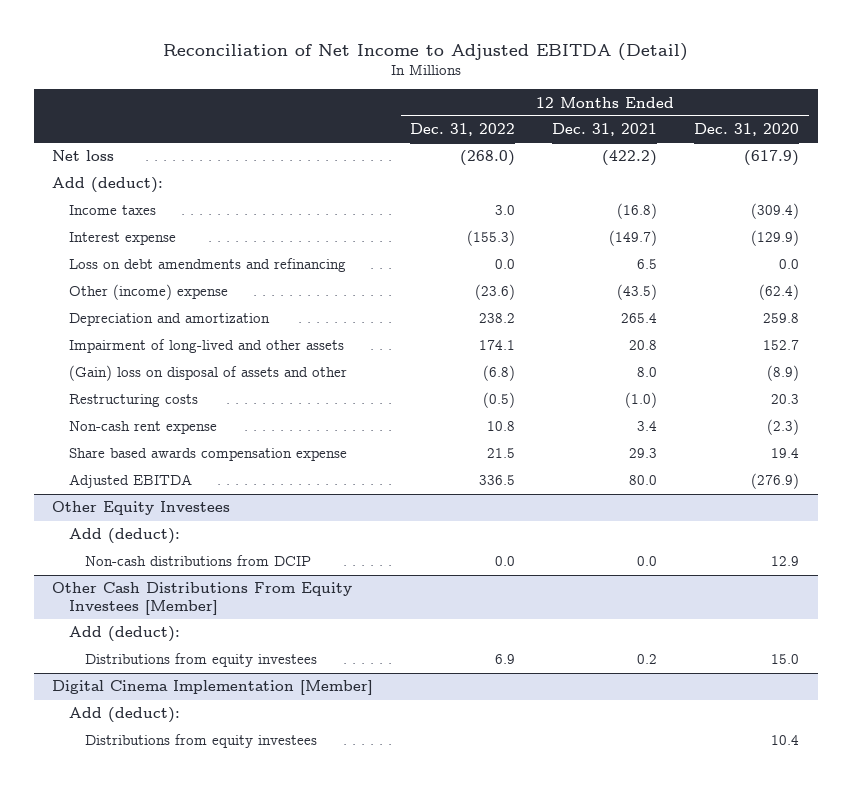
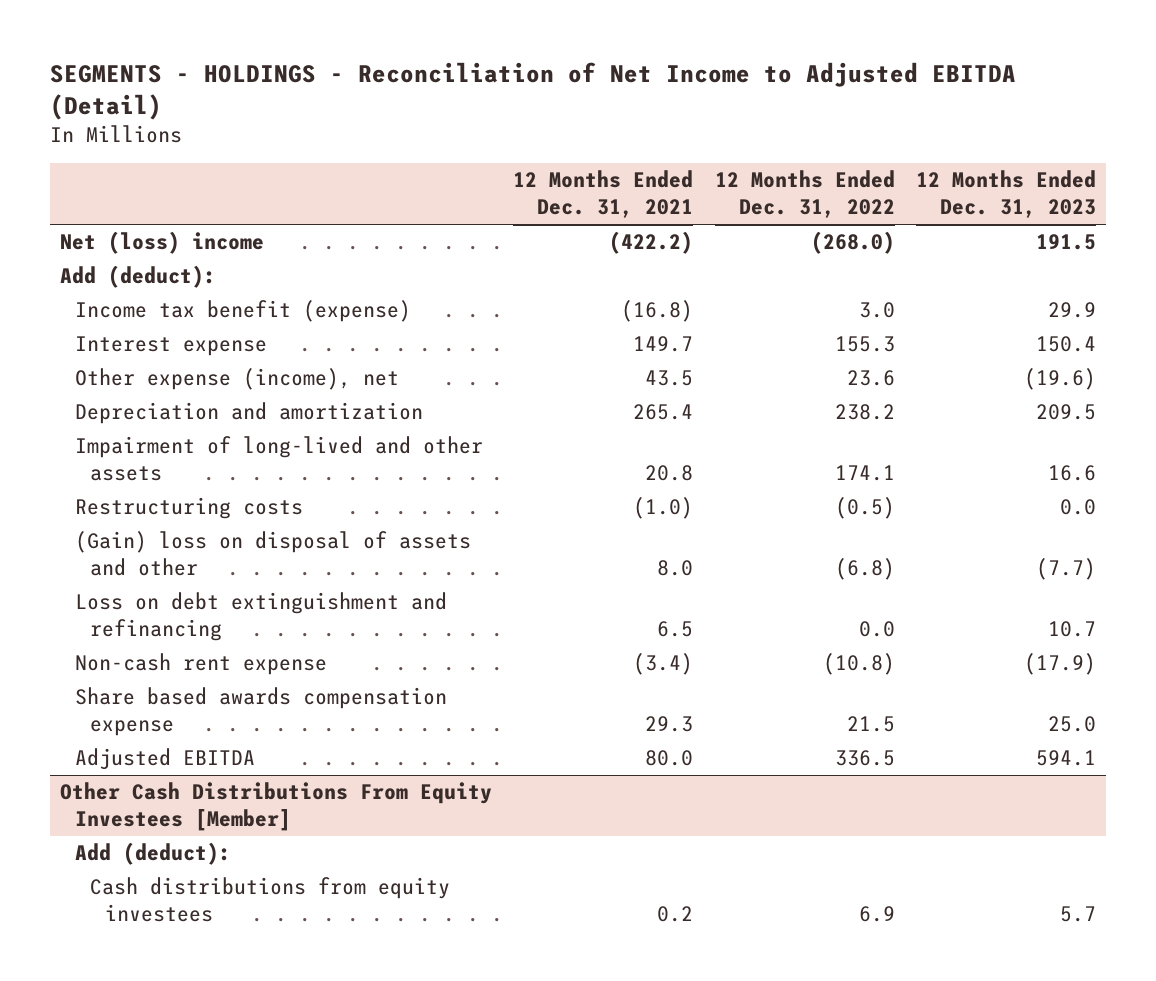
[162,42,688,61] Reconciliation of Net Income to Adjusted EBITDA (Detail) -> [49,61,1016,121] SEGMENTS - HOLDINGS - Reconciliation of Net Income to Adjusted EBITDA (Detail)
[694,123,800,137] Dec. 31, 2020 -> none
none -> [915,170,1096,219] 12 Months Ended Dec. 31, 2023
[52,150,115,162] Net loss -> [60,231,265,255] Net (loss) income
[68,258,346,273] Loss on debt amendments and refinancing -> none
[68,205,156,216] Income taxes -> [75,300,412,323] Income tax benefit (expense)
[467,230,516,247] (155.3) -> [834,336,895,353] 155.3
[609,230,658,247] (149.7) -> [633,336,694,353] 149.7
[68,284,228,301] Other (income) expense -> [75,368,400,391] Other expense (income), net
[475,284,516,301] (23.6) -> [846,370,895,387] 23.6
[617,284,658,301] (43.5) -> [645,370,694,387] 43.5
[68,365,347,382] (Gain) loss on disposal of assets and other -> [75,531,472,577] (Gain) loss on disposal of assets and other
none -> [75,592,448,642] Loss on debt extinguishment and refinancing
[487,421,516,432] 10.8 -> [822,653,895,676] (10.8)
[637,421,658,432] 3.4 -> [633,653,694,676] (3.4)
[52,501,231,516] Other Equity Investees -> none
[68,528,180,545] Add (deduct): -> none
[84,555,311,567] Non-cash distributions from DCIP -> none
[52,680,374,696] Digital Cinema Implementation [Member] -> none
[68,707,180,724] Add (deduct): -> none
[84,734,317,749] Distributions from equity investees -> none
[84,653,317,668] Distributions from equity investees -> [90,877,451,923] Cash distributions from equity investees

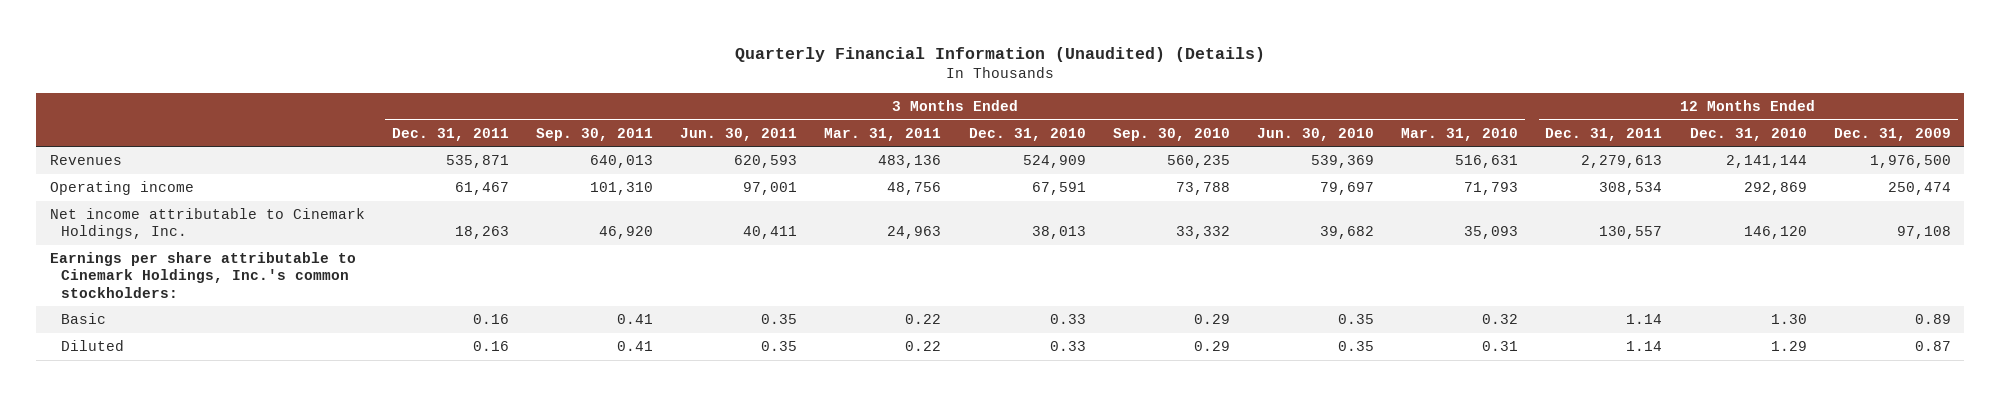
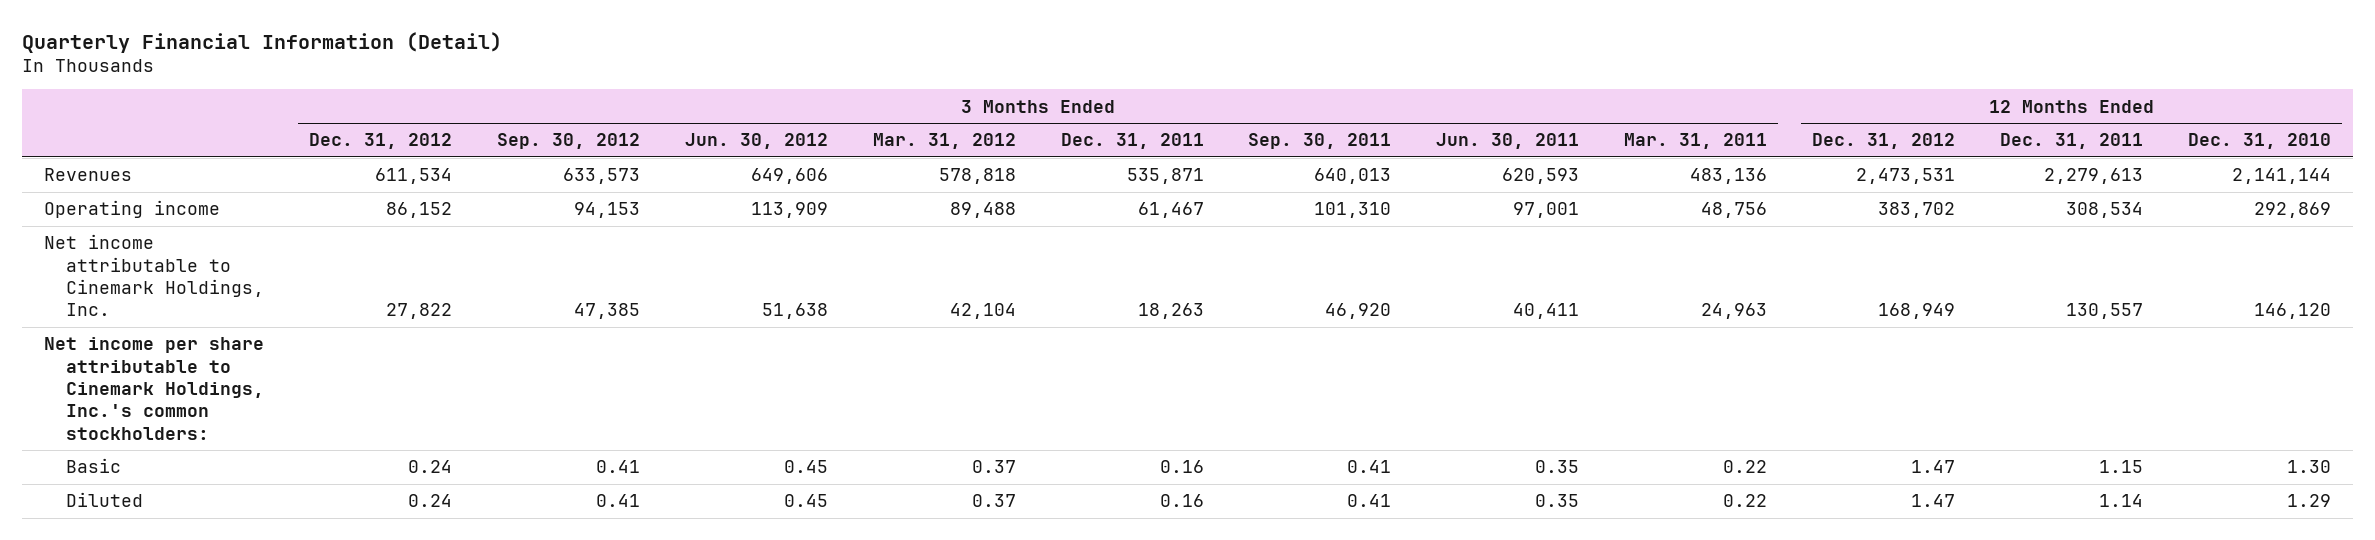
[735,46,1266,62] Quarterly Financial Information (Unaudited) (Details) -> [21,31,502,53] Quarterly Financial Information (Detail)
[968,127,1086,141] Dec. 31, 2010 -> none
[1112,127,1230,141] Sep. 30, 2010 -> none
[1256,127,1374,141] Jun. 30, 2010 -> none
[1401,127,1519,141] Mar. 31, 2010 -> none
[1833,127,1951,141] Dec. 31, 2009 -> none
none -> [309,133,453,150] Dec. 31, 2012
none -> [496,133,640,150] Sep. 30, 2012
none -> [684,133,828,150] Jun. 30, 2012
none -> [872,133,1016,150] Mar. 31, 2012
none -> [1812,133,1956,150] Dec. 31, 2012
[49,252,356,298] Earnings per share attributable to Cinemark Holdings, Inc.'s common stockholders: -> [44,337,265,440] Net income per share attributable to Cinemark Holdings, Inc.'s common stockholders:
[1626,314,1663,325] 1.14 -> [2099,460,2144,474] 1.15

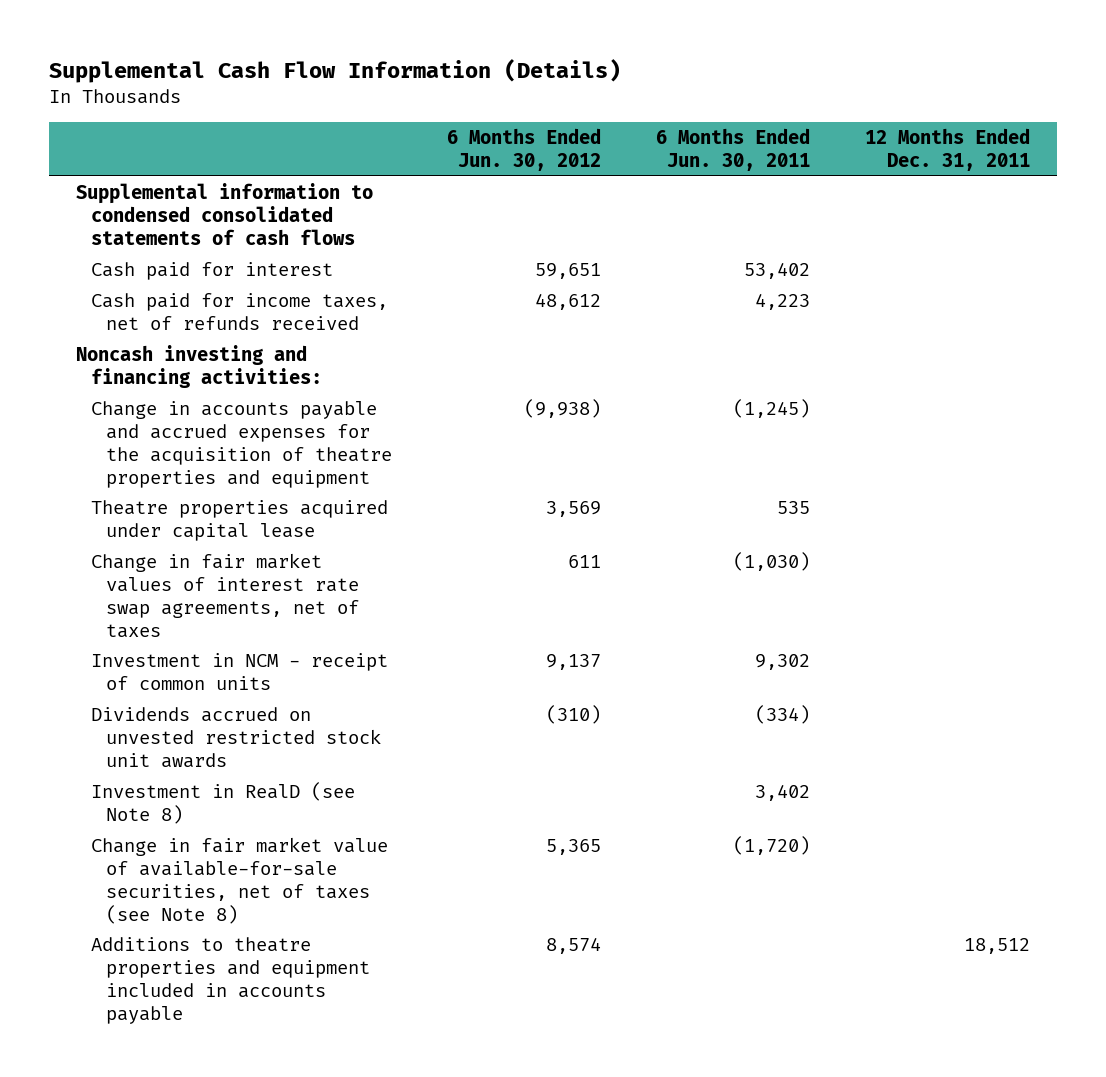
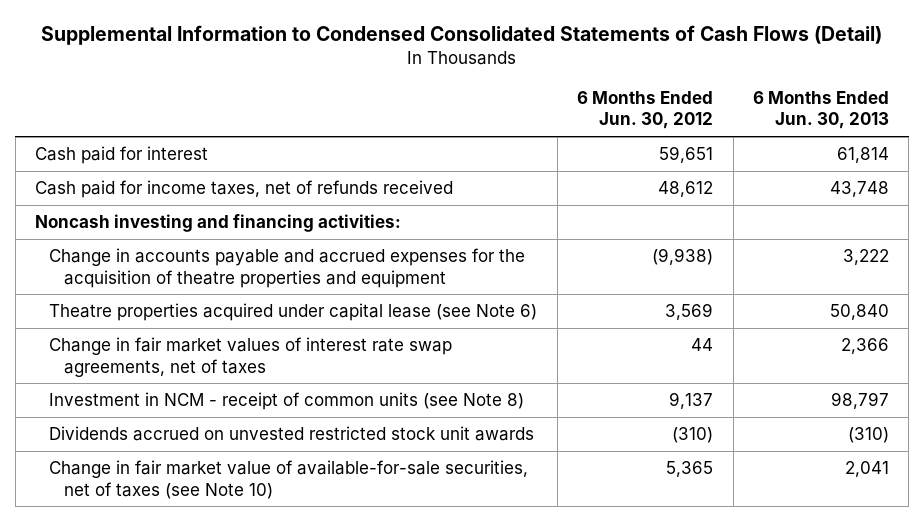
[48,59,621,84] Supplemental Cash Flow Information (Details) -> [41,25,883,46] Supplemental Information to Condensed Consolidated Statements of Cash Flows (Detail)
[655,127,810,171] 6 Months Ended Jun. 30, 2011 -> none
[864,127,1030,171] 12 Months Ended Dec. 31, 2011 -> none
none -> [752,90,889,130] 6 Months Ended Jun. 30, 2013
[76,183,374,245] Supplemental information to condensed consolidated statements of cash flows -> none
[91,500,389,541] Theatre properties acquired under capital lease -> [49,303,538,322] Theatre properties acquired under capital lease (see Note 6)
[567,555,601,569] 611 -> [691,338,714,352] 44
[91,653,389,690] Investment in NCM - receipt of common units -> [49,392,525,411] Investment in NCM - receipt of common units (see Note 8)
[91,782,356,824] Investment in RealD (see Note 8) -> none
[91,937,370,1024] Additions to theatre properties and equipment included in accounts payable -> none
[91,837,389,924] Change in fair market value of available-for-sale securities, net of taxes (see Note 8) -> [49,460,529,499] Change in fair market value of available-for-sale securities, net of taxes (see Note 10)

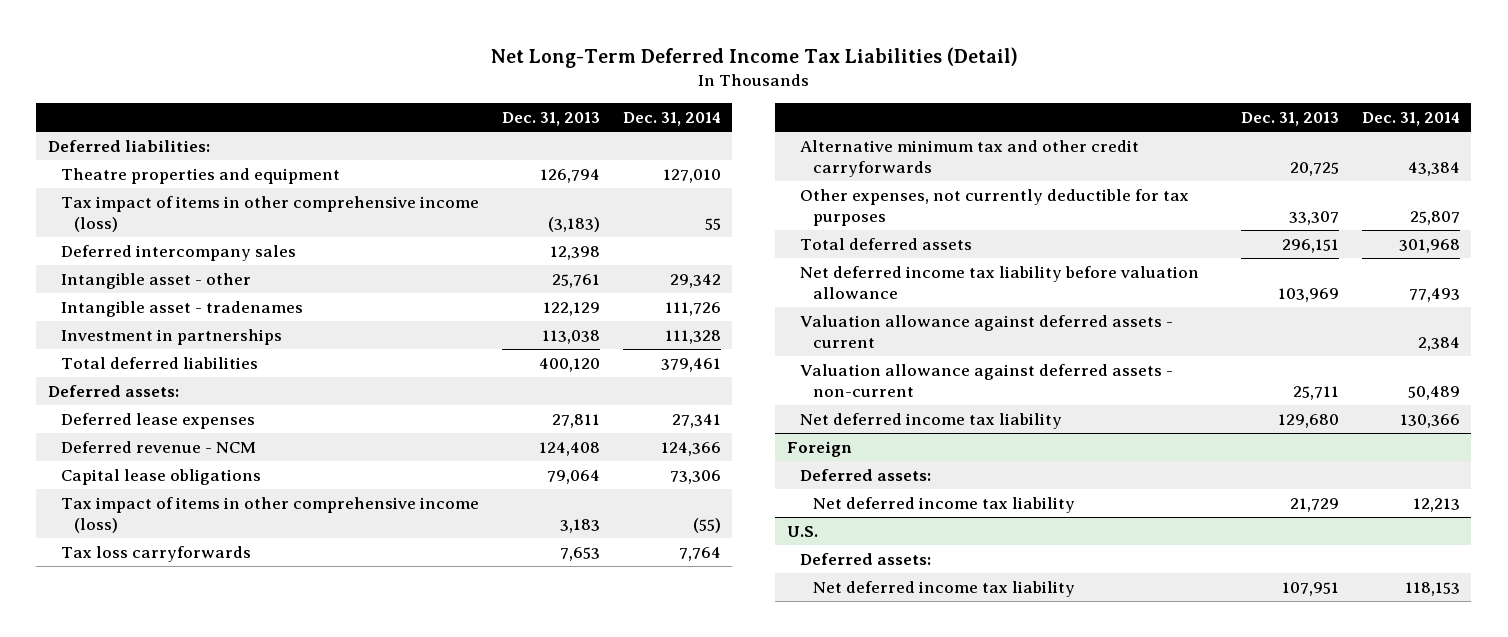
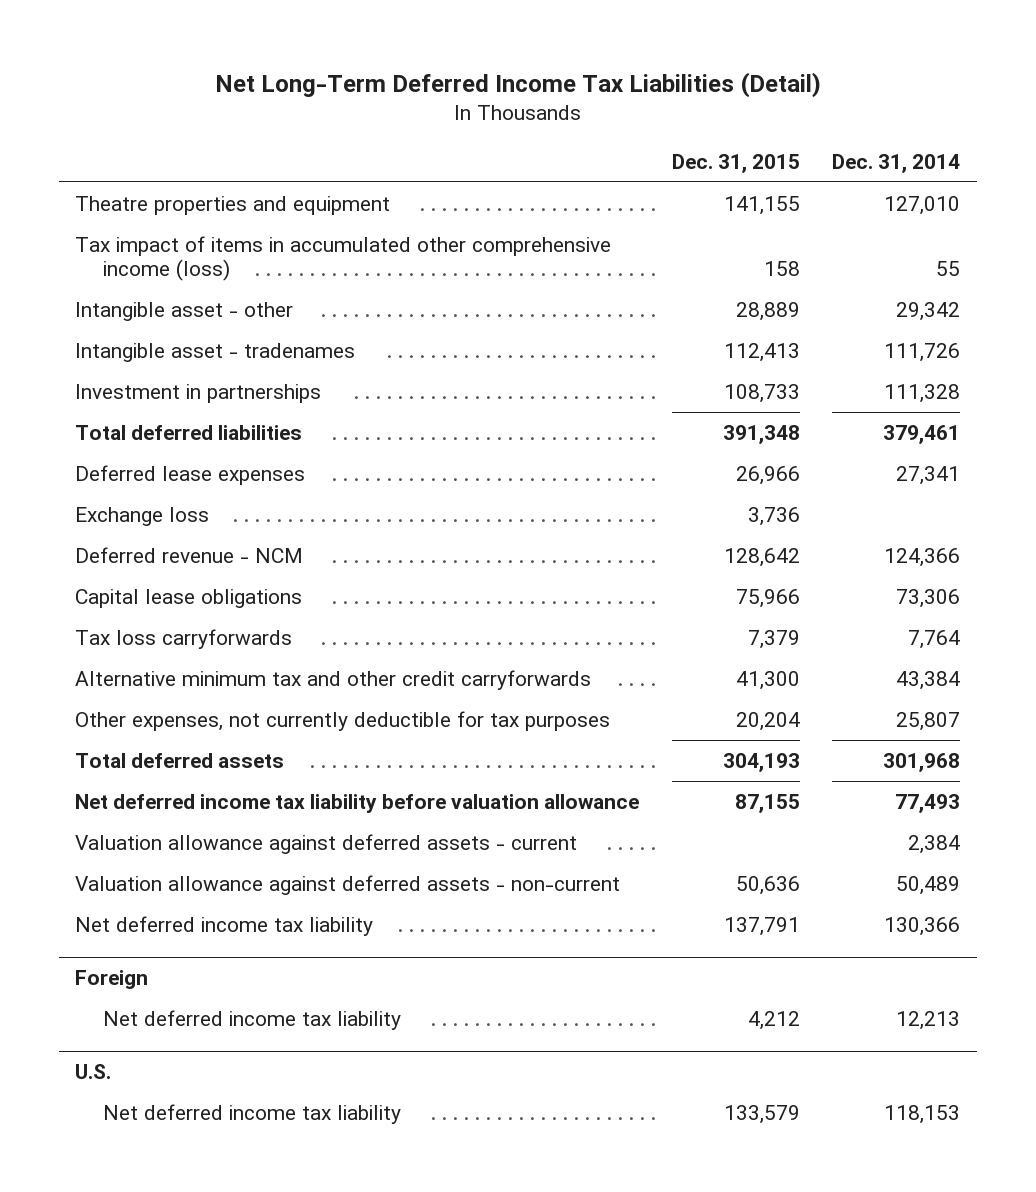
[502,112,601,127] Dec. 31, 2013 -> none
none -> [671,153,800,173] Dec. 31, 2015
[47,139,210,152] Deferred liabilities: -> none
[61,244,297,261] Deferred intercompany sales -> none
[61,195,480,232] Tax impact of items in other comprehensive income (loss) -> [75,235,612,282] Tax impact of items in accumulated other comprehensive income (loss)
[47,384,179,397] Deferred assets: -> none
none -> [75,506,210,526] Exchange loss
[61,496,480,533] Tax impact of items in other comprehensive income (loss) -> none
[800,468,932,481] Deferred assets: -> none
[800,552,932,565] Deferred assets: -> none

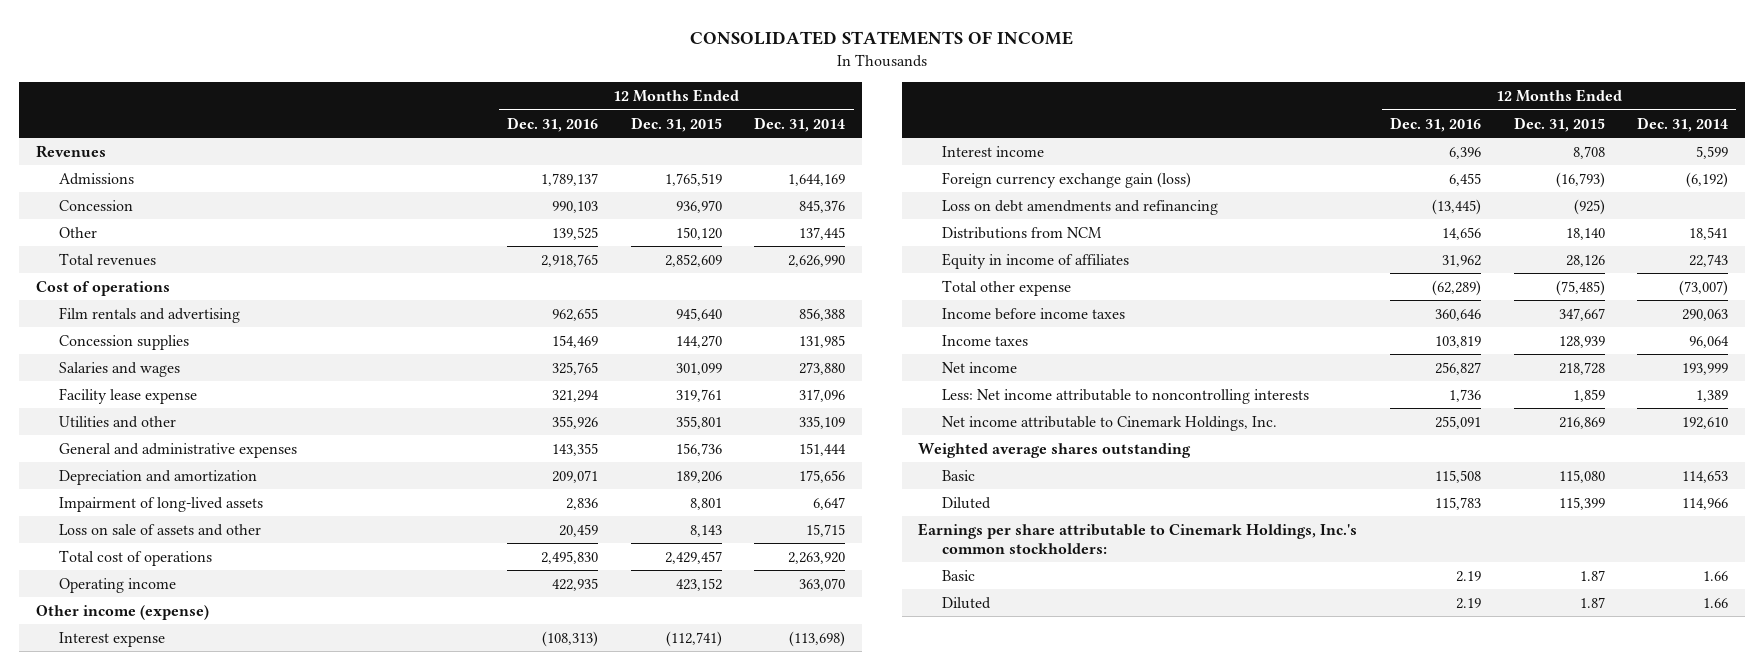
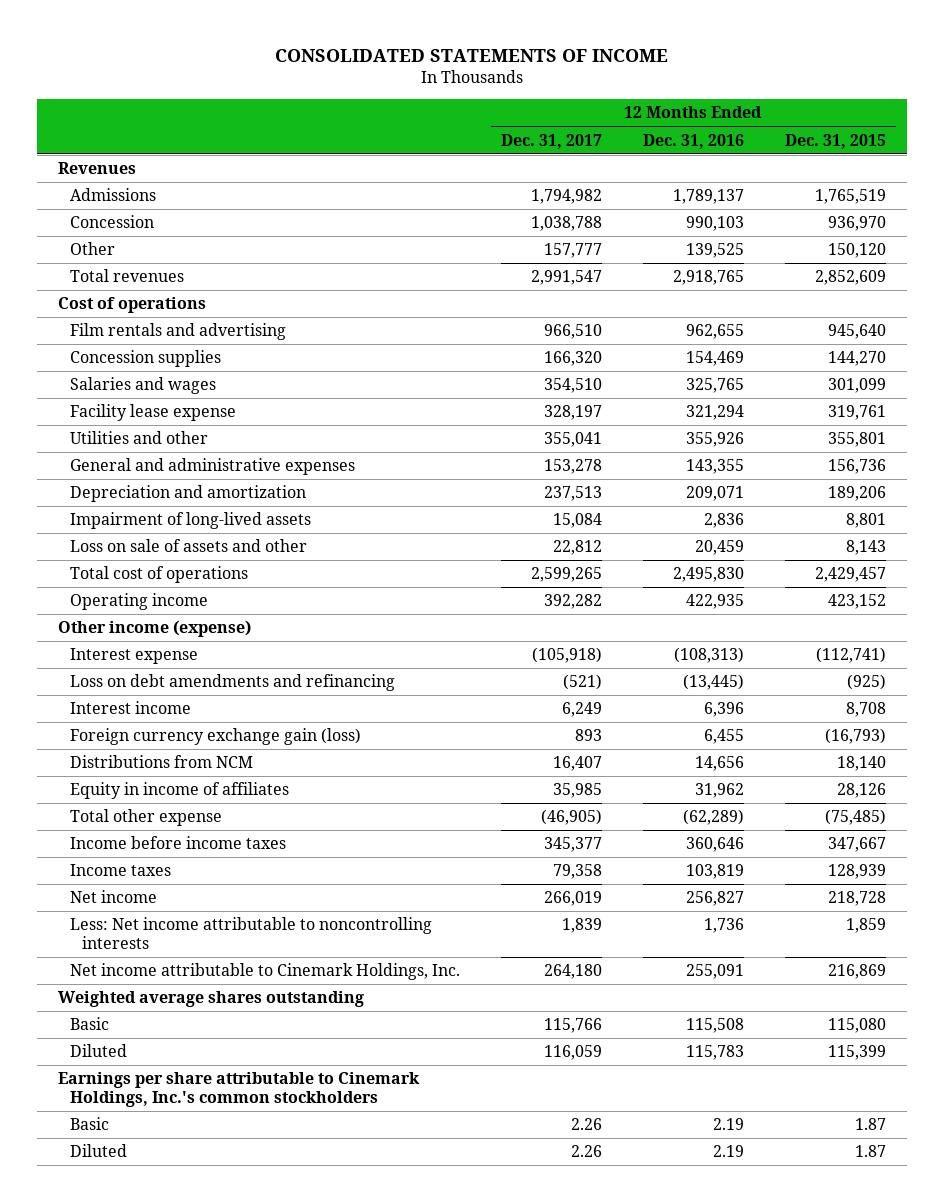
[754,116,846,132] Dec. 31, 2014 -> none
none -> [500,133,602,149] Dec. 31, 2017
[942,199,1219,215] Loss on debt amendments and refinancing -> [69,674,395,692] Loss on debt amendments and refinancing
[918,522,1358,554] Earnings per share attributable to Cinemark Holdings, Inc.'s common stockholders: -> [57,1072,420,1107] Earnings per share attributable to Cinemark Holdings, Inc.'s common stockholders

